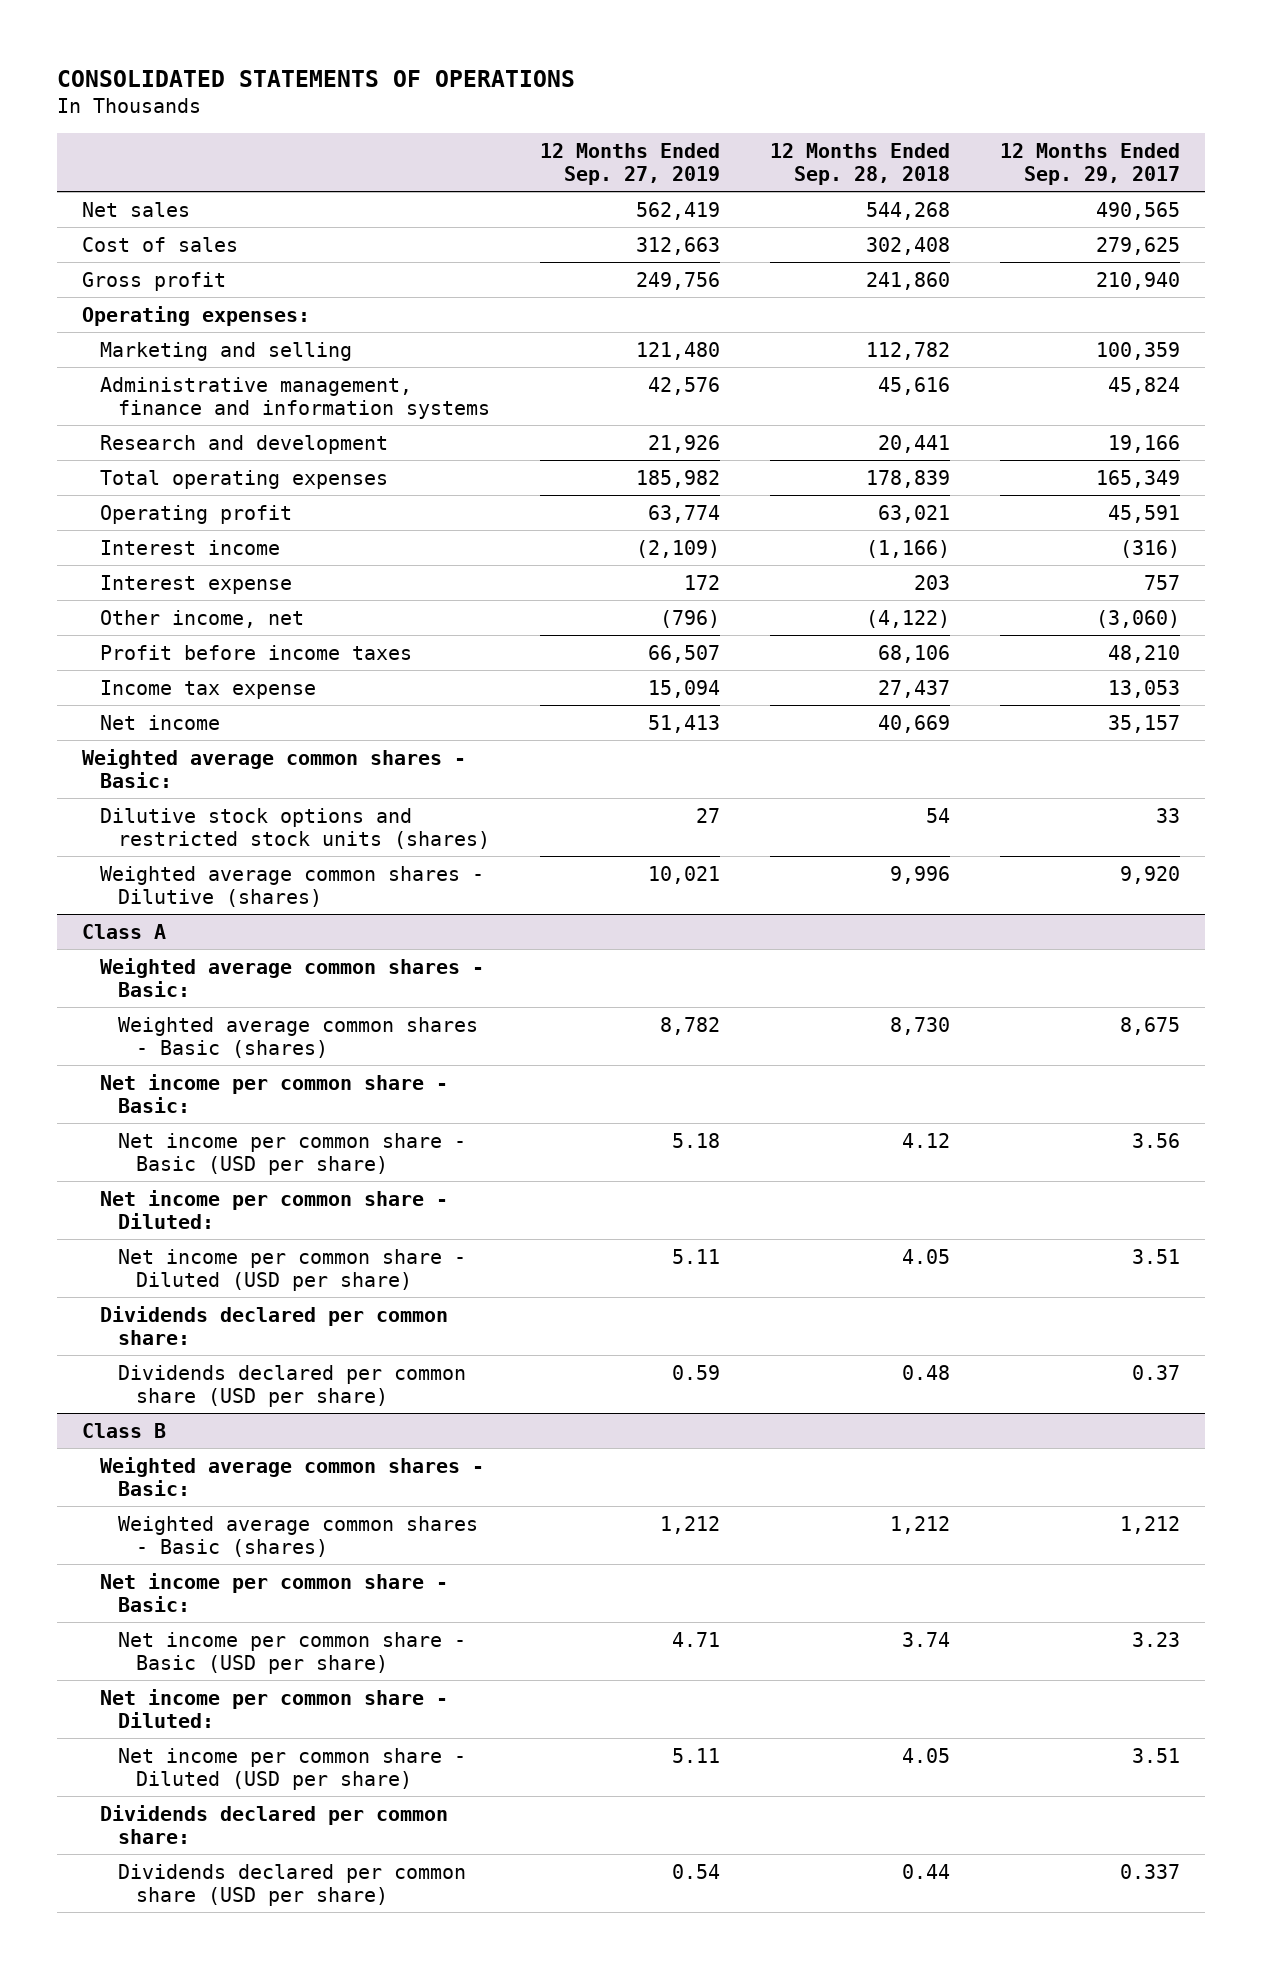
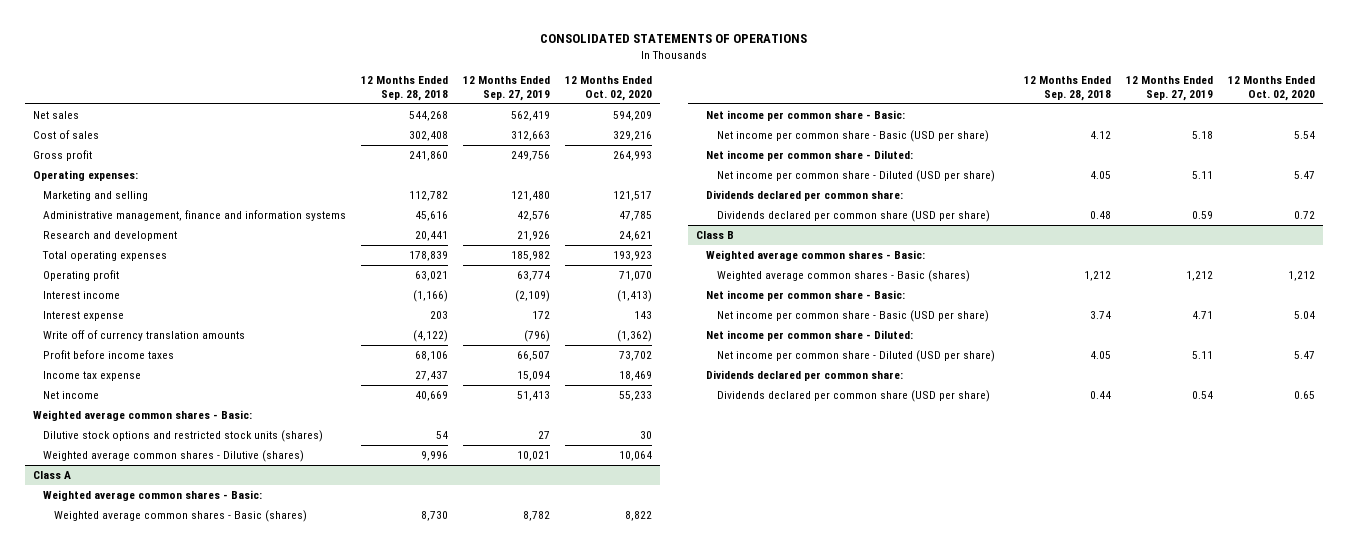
[1000,142,1181,185] 12 Months Ended Sep. 29, 2017 -> none
none -> [565,76,653,101] 12 Months Ended Oct. 02, 2020
[99,609,304,628] Other income, net -> [43,330,246,342] Write off of currency translation amounts

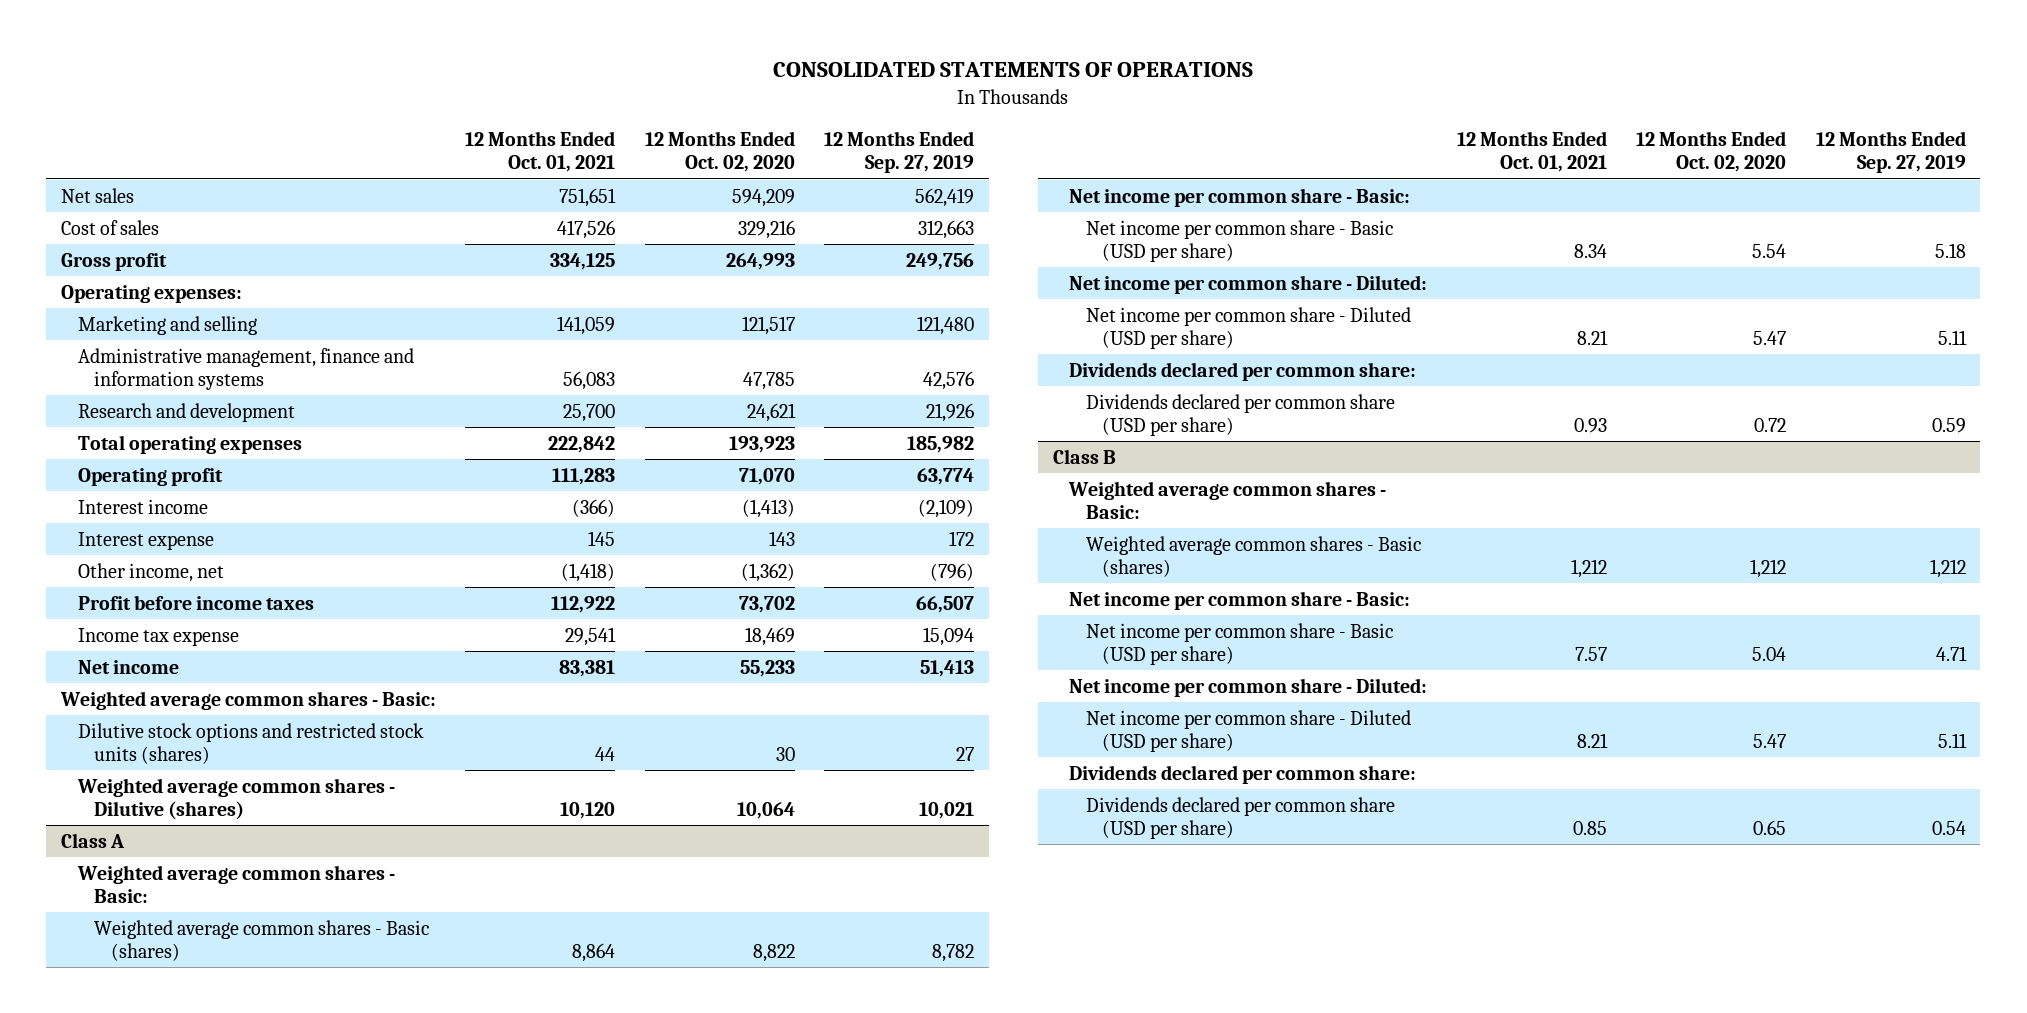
[361,76,449,101] 12 Months Ended Sep. 28, 2018 -> none
none -> [465,131,616,173] 12 Months Ended Oct. 01, 2021
[43,330,246,342] Write off of currency translation amounts -> [77,562,224,582] Other income, net

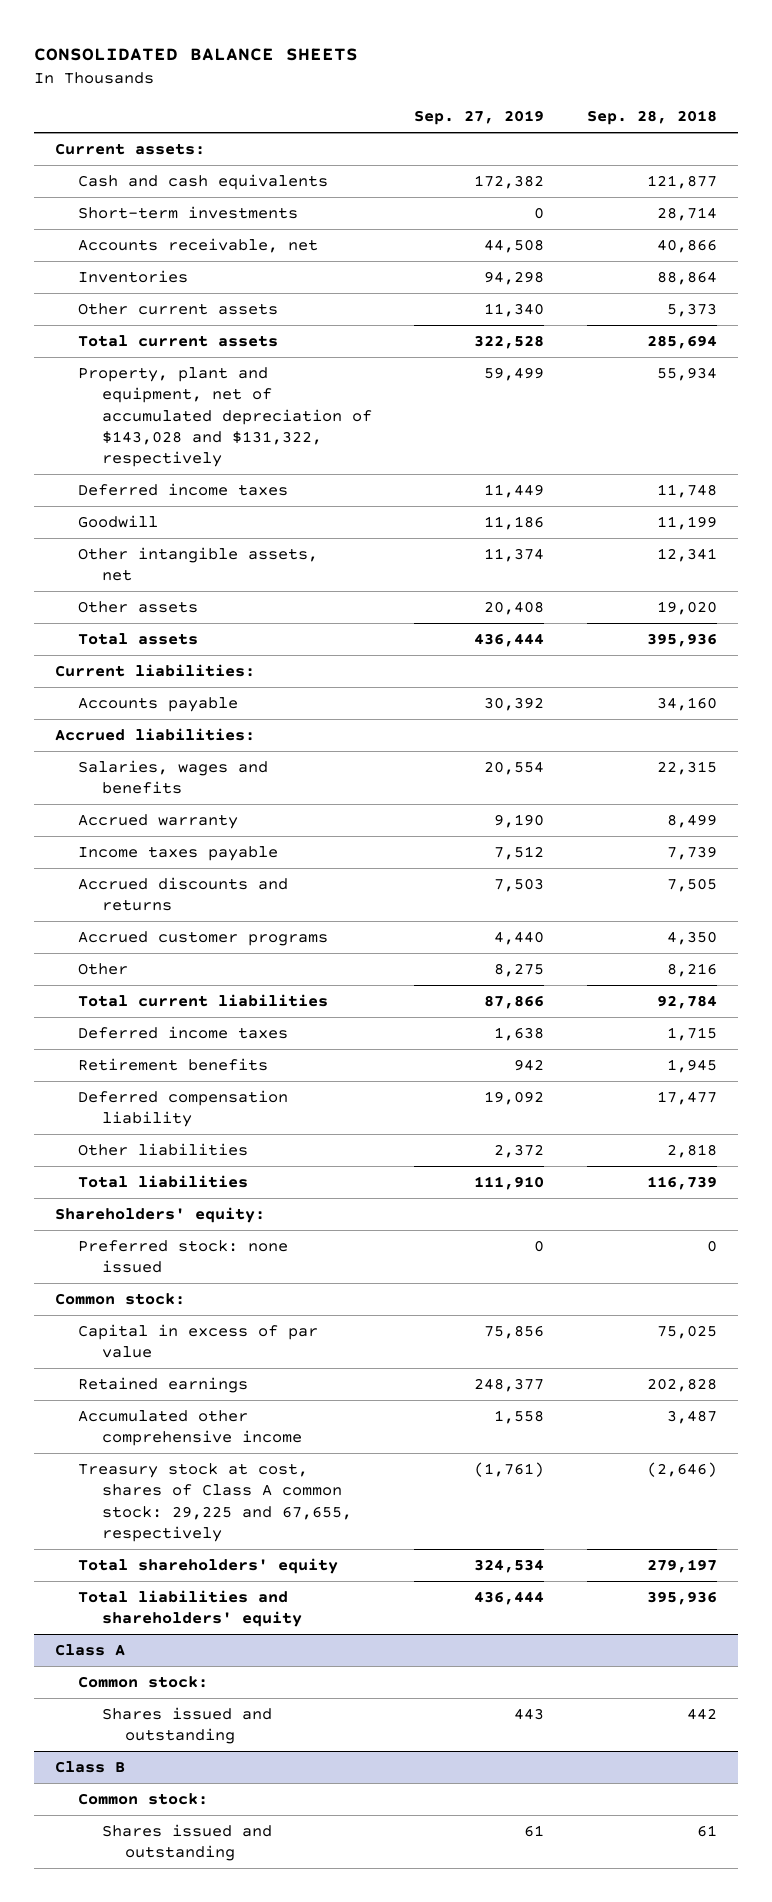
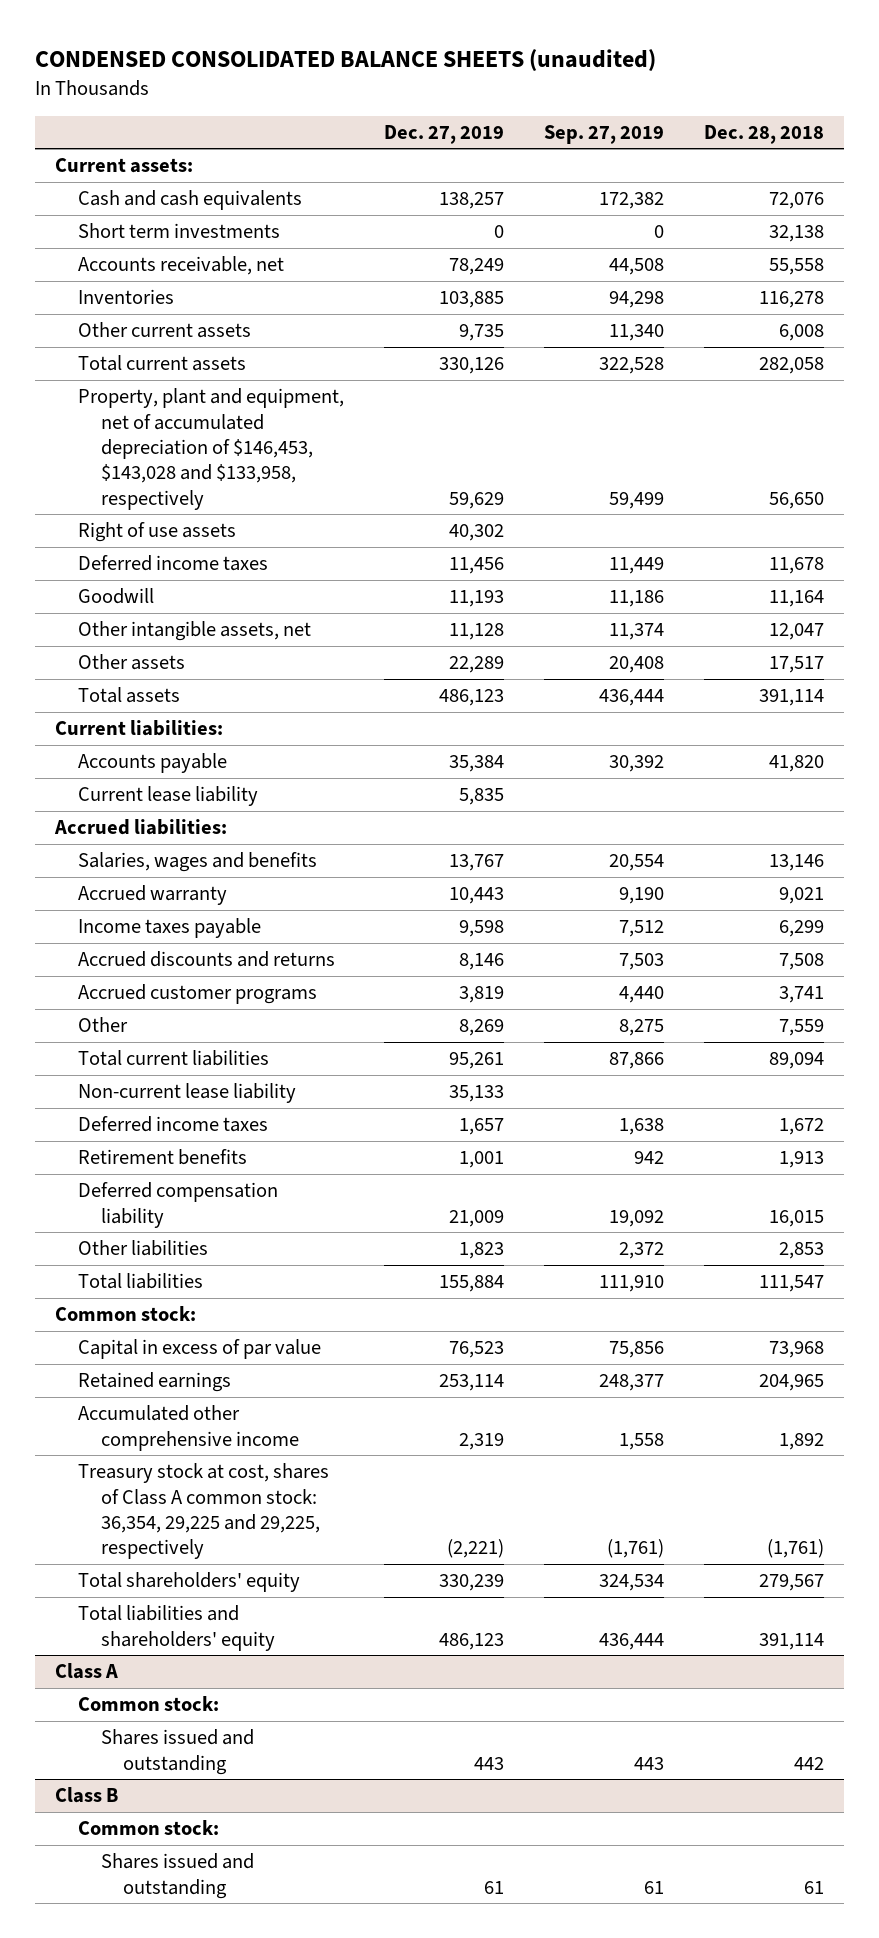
[33,47,358,61] CONSOLIDATED BALANCE SHEETS -> [34,48,656,71] CONDENSED CONSOLIDATED BALANCE SHEETS (unaudited)
[586,109,717,125] Sep. 28, 2018 -> none
none -> [383,124,504,144] Dec. 27, 2019
none -> [704,124,825,144] Dec. 28, 2018
[78,206,299,220] Short-term investments -> [77,223,280,239] Short term investments
[78,367,372,467] Property, plant and equipment, net of accumulated depreciation of $143,028 and $131,322, respectively -> [77,388,344,510] Property, plant and equipment, net of accumulated depreciation of $146,453, $143,028 and $133,958, respectively
none -> [77,522,236,543] Right of use assets
none -> [77,786,258,807] Current lease liability
none -> [77,1083,296,1104] Non-current lease liability
[54,1207,265,1224] Shareholders' equity: -> none
[78,1240,289,1274] Preferred stock: none issued -> none
[78,1463,352,1542] Treasury stock at cost, shares of Class A common stock: 29,225 and 67,655, respectively -> [77,1463,329,1560] Treasury stock at cost, shares of Class A common stock: 36,354, 29,225 and 29,225, respectively

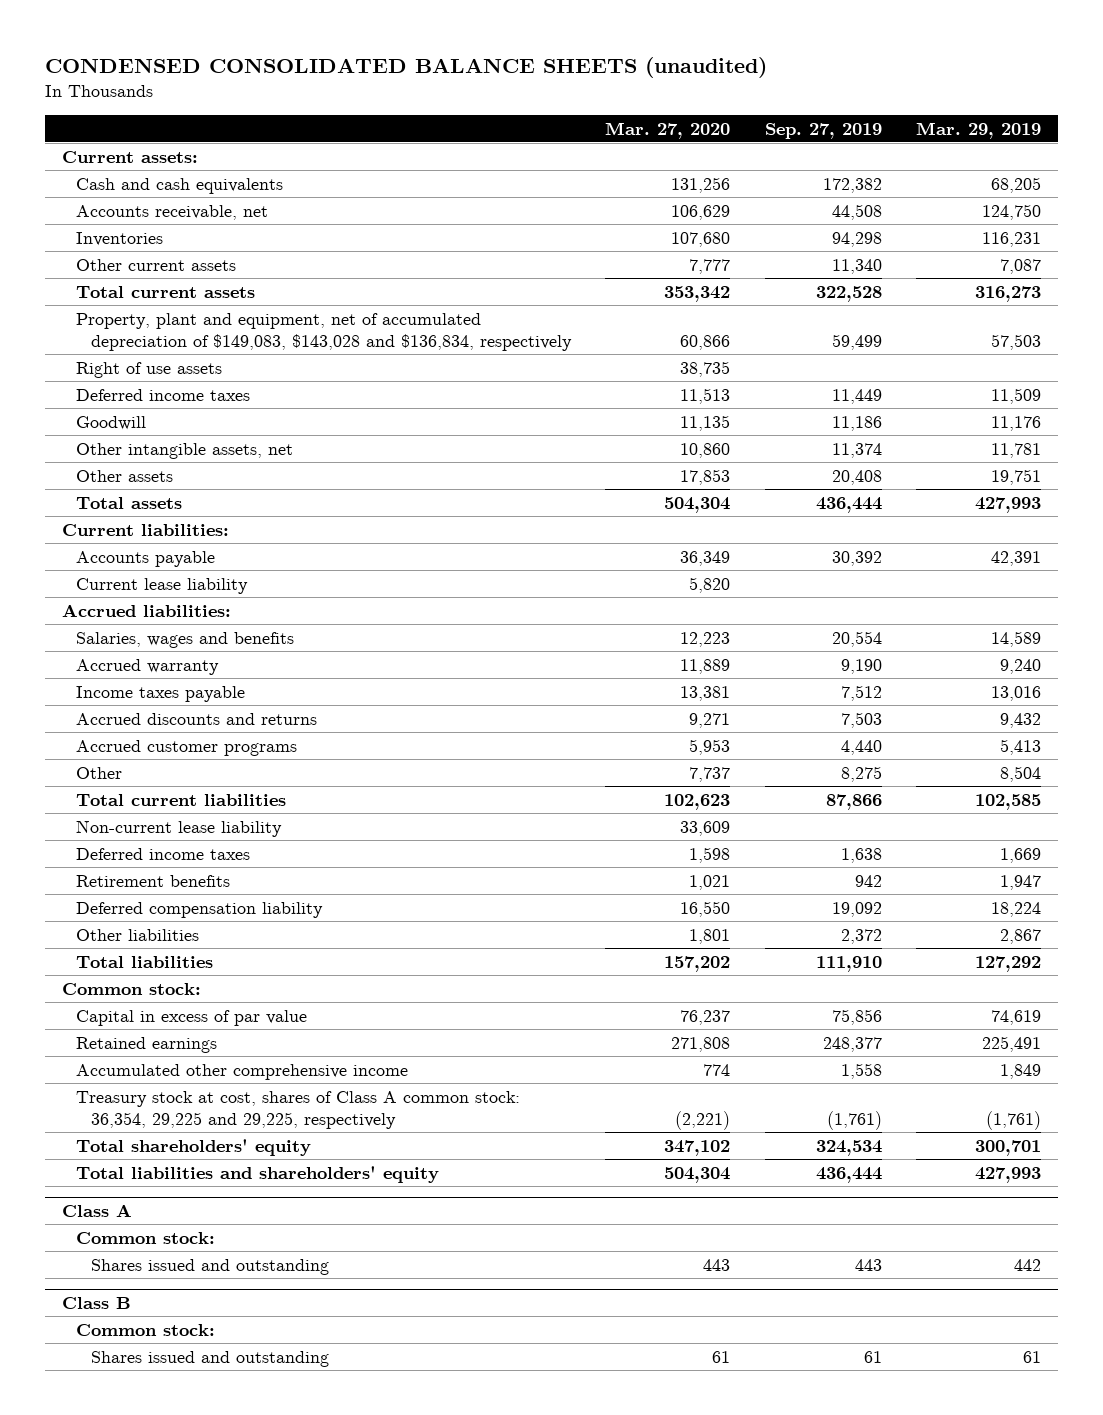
[383,124,504,144] Dec. 27, 2019 -> none
[704,124,825,144] Dec. 28, 2018 -> none
none -> [605,121,731,139] Mar. 27, 2020
none -> [915,121,1041,139] Mar. 29, 2019
[77,223,280,239] Short term investments -> none
[77,388,344,510] Property, plant and equipment, net of accumulated depreciation of $146,453, $143,028 and $133,958, respectively -> [76,312,572,351] Property, plant and equipment, net of accumulated depreciation of $149,083, $143,028 and $136,834, respectively

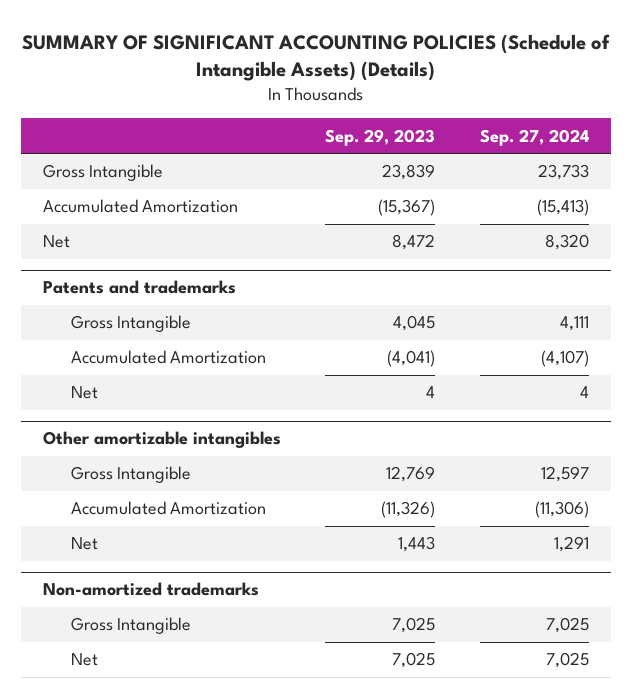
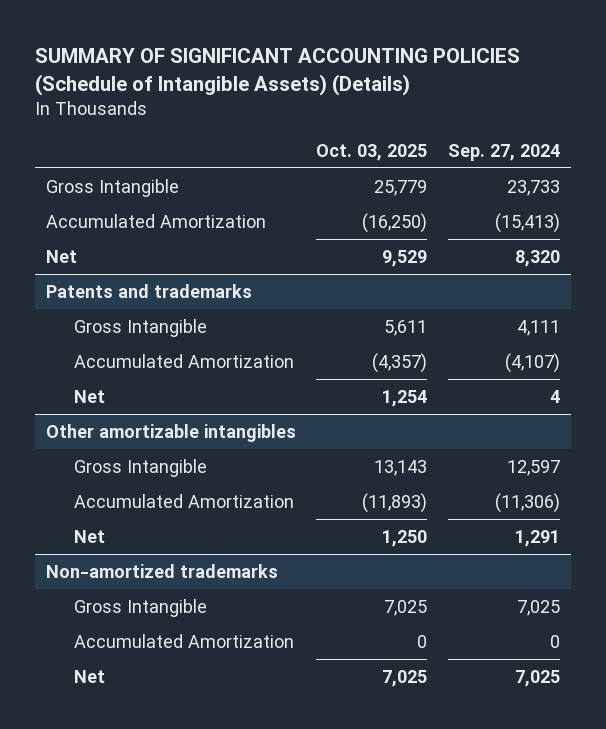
[325,128,436,146] Sep. 29, 2023 -> none
none -> [316,143,428,161] Oct. 03, 2025
none -> [73,633,294,648] Accumulated Amortization

